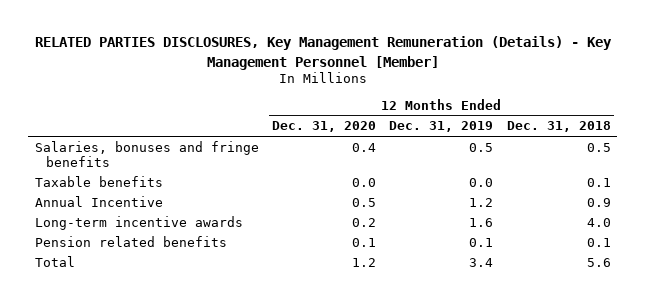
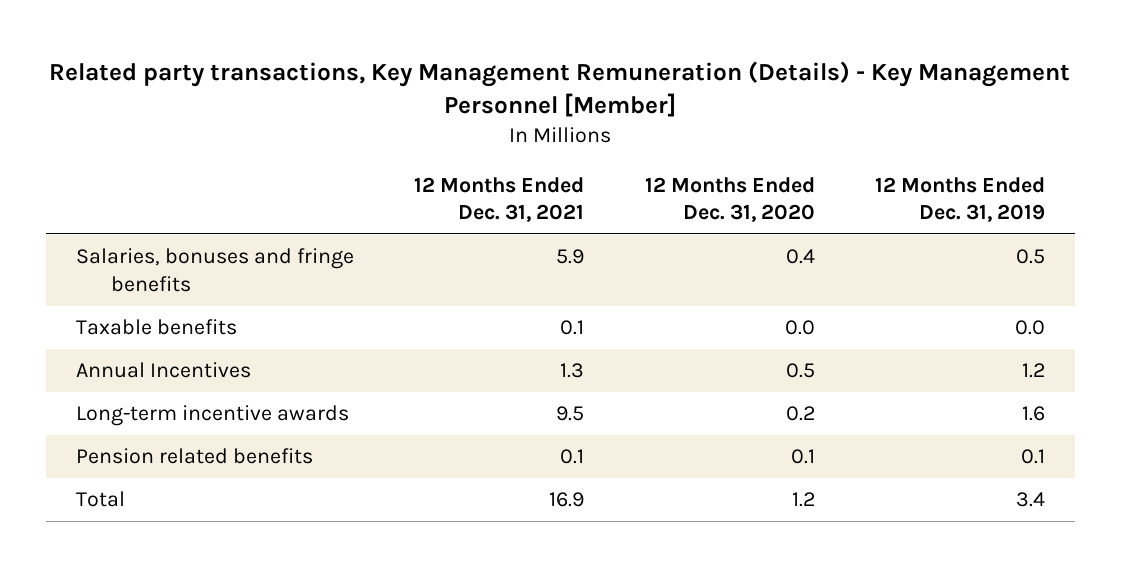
[34,36,612,70] RELATED PARTIES DISCLOSURES, Key Management Remuneration (Details) - Key Management Personnel [Member] -> [49,60,1071,117] Related party transactions, Key Management Remuneration (Details) - Key Management Personnel [Member]
[506,121,611,133] Dec. 31, 2018 -> none
none -> [414,176,585,223] 12 Months Ended Dec. 31, 2021
[34,195,163,207] Annual Incentive -> [76,362,252,379] Annual Incentives

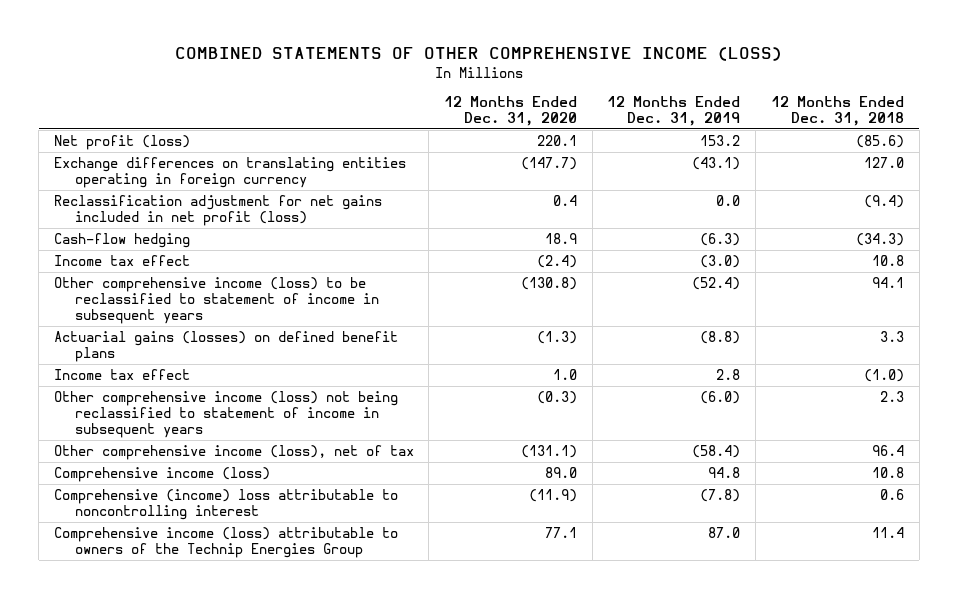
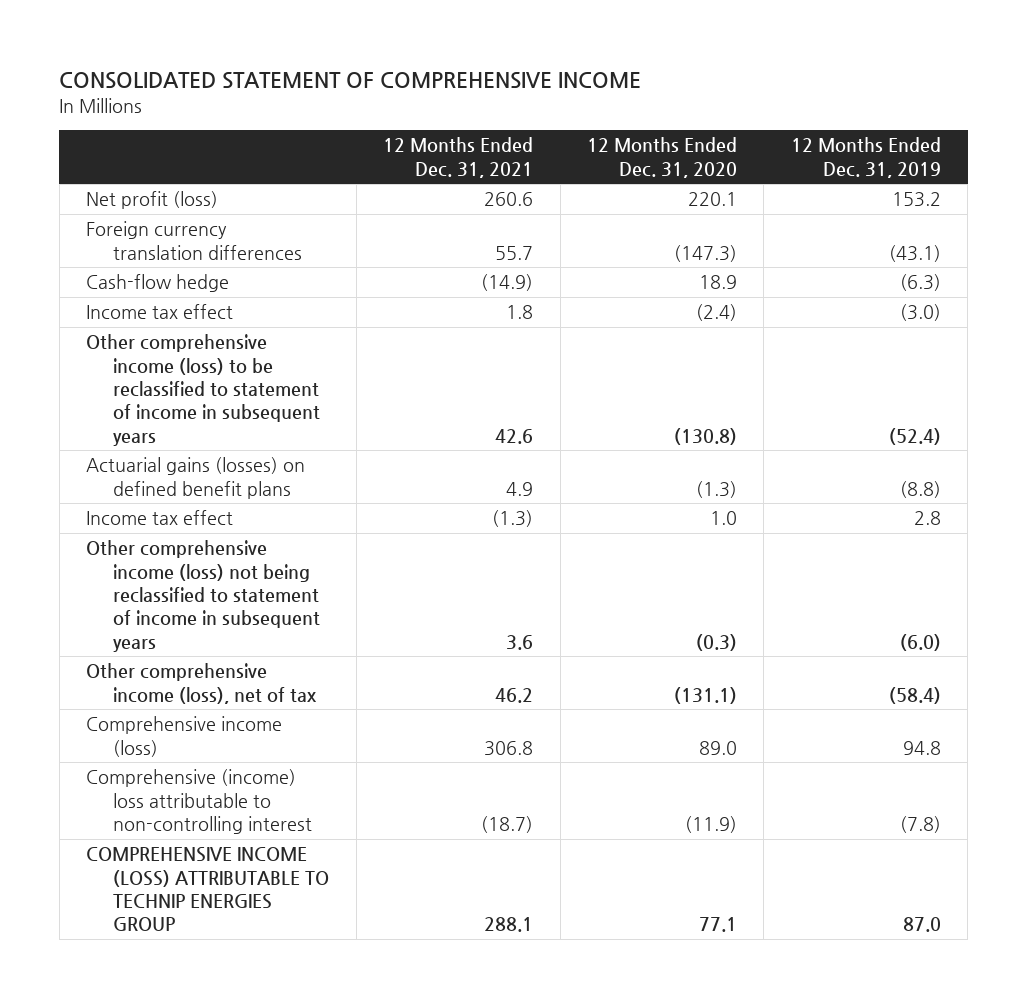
[174,47,782,62] COMBINED STATEMENTS OF OTHER COMPREHENSIVE INCOME (LOSS) -> [59,72,642,90] CONSOLIDATED STATEMENT OF COMPREHENSIVE INCOME
[770,95,904,127] 12 Months Ended Dec. 31, 2018 -> none
none -> [383,137,534,178] 12 Months Ended Dec. 31, 2021
[53,194,382,227] Reclassification adjustment for net gains included in net profit (loss) -> none
[53,156,406,189] Exchange differences on translating entities operating in foreign currency -> [85,221,303,260] Foreign currency translation differences
[521,156,578,170] (147.7) -> [674,244,738,262] (147.3)
[53,232,190,248] Cash-flow hedging -> [85,274,229,293] Cash-flow hedge
[53,488,398,521] Comprehensive (income) loss attributable to noncontrolling interest -> [85,769,313,834] Comprehensive (income) loss attributable to non-controlling interest
[53,526,398,559] Comprehensive income (loss) attributable to owners of the Technip Energies Group -> [85,847,330,932] COMPREHENSIVE INCOME (LOSS) ATTRIBUTABLE TO TECHNIP ENERGIES GROUP

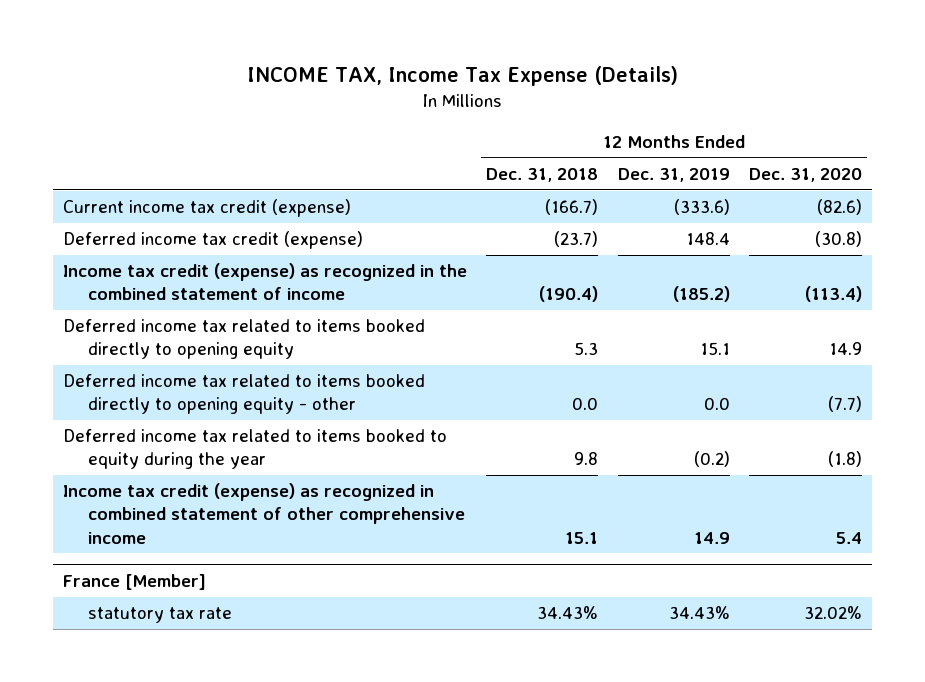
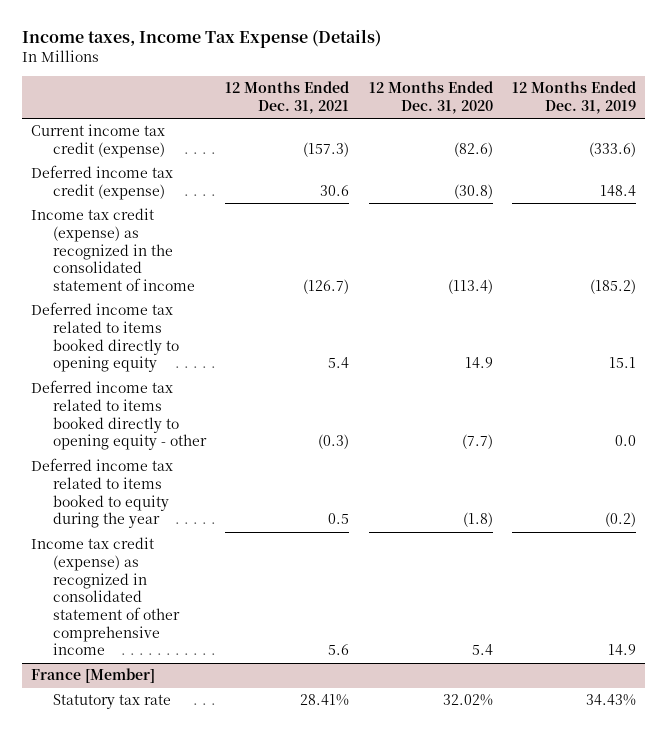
[247,65,679,86] INCOME TAX, Income Tax Expense (Details) -> [21,29,381,49] Income taxes, Income Tax Expense (Details)
[486,167,599,182] Dec. 31, 2018 -> none
none -> [225,81,350,114] 12 Months Ended Dec. 31, 2021
[62,263,467,301] Income tax credit (expense) as recognized in the combined statement of income -> [31,208,196,292] Income tax credit (expense) as recognized in the consolidated statement of income
[62,483,466,544] Income tax credit (expense) as recognized in combined statement of other comprehensive income -> [31,537,181,656] Income tax credit (expense) as recognized in consolidated statement of other comprehensive income
[88,607,233,624] statutory tax rate -> [53,694,172,710] Statutory tax rate

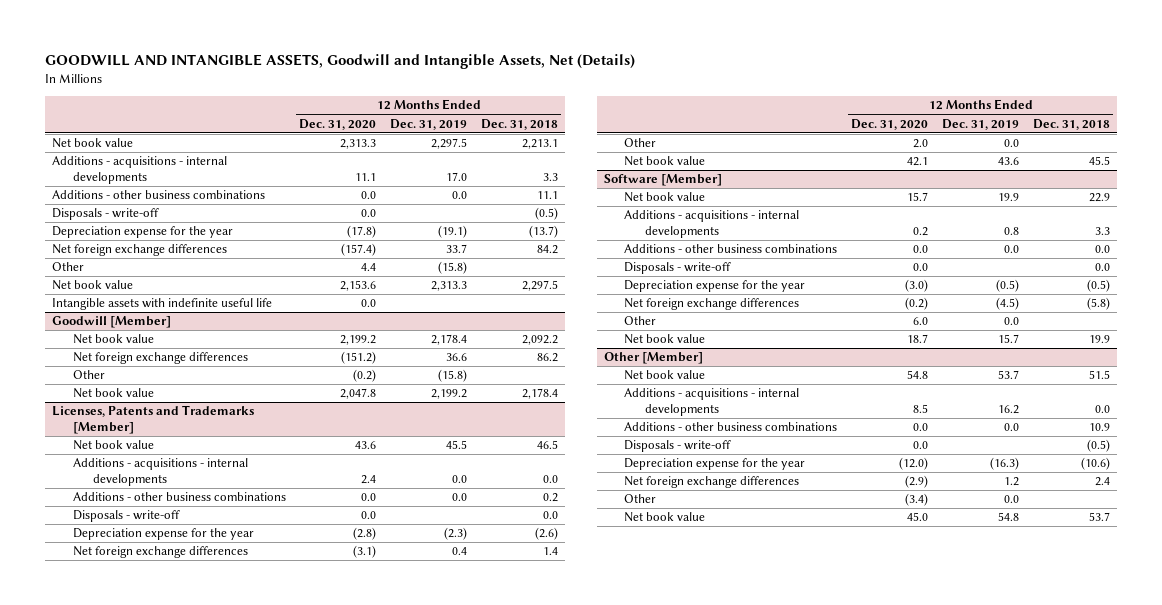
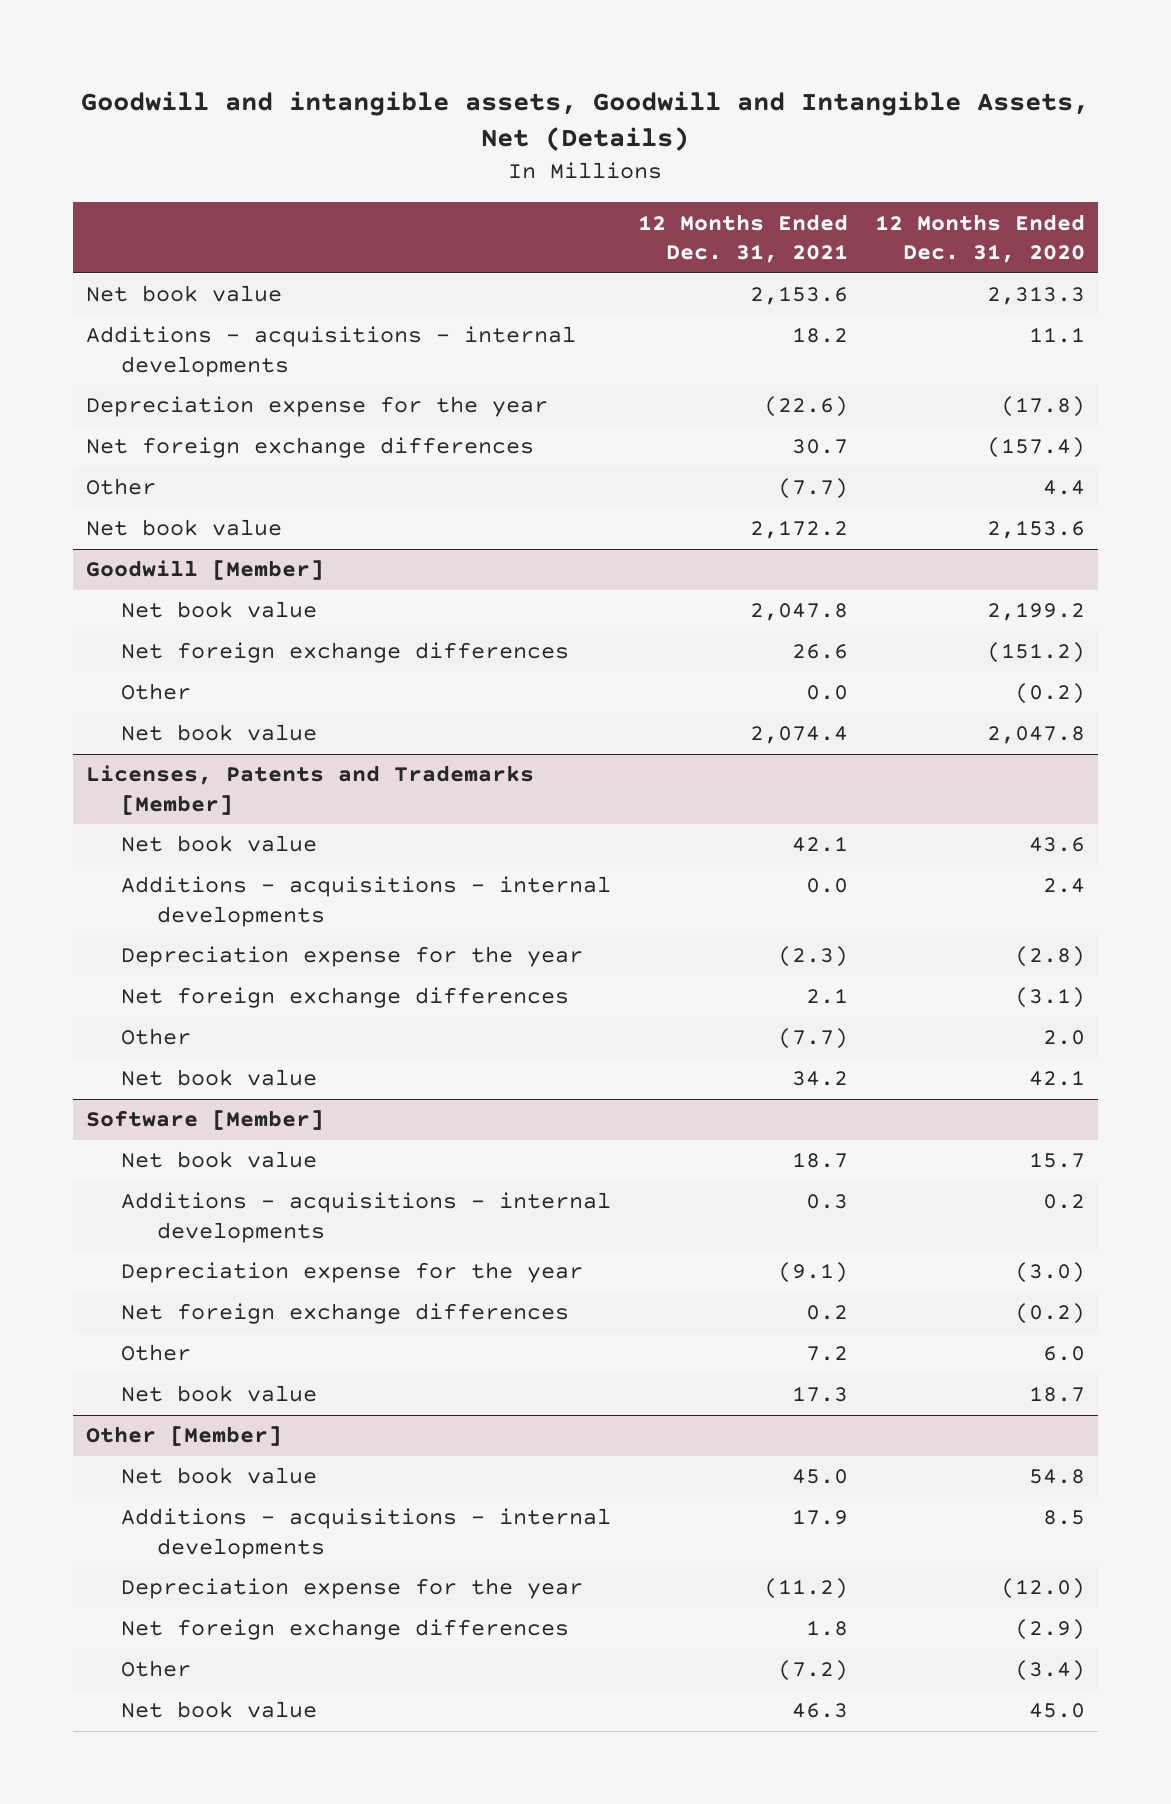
[45,54,636,70] GOODWILL AND INTANGIBLE ASSETS, Goodwill and Intangible Assets, Net (Details) -> [81,90,1090,152] Goodwill and intangible assets, Goodwill and Intangible Assets, Net (Details)
[390,118,468,130] Dec. 31, 2019 -> none
[480,118,558,130] Dec. 31, 2018 -> none
none -> [638,213,849,264] 12 Months Ended Dec. 31, 2021
[52,190,266,200] Additions - other business combinations -> none
[52,208,160,221] Disposals - write-off -> none
[52,298,273,311] Intangible assets with indefinite useful life -> none
[72,492,286,502] Additions - other business combinations -> none
[72,510,180,523] Disposals - write-off -> none
[624,244,838,254] Additions - other business combinations -> none
[624,262,732,275] Disposals - write-off -> none
[624,422,838,432] Additions - other business combinations -> none
[624,440,732,453] Disposals - write-off -> none

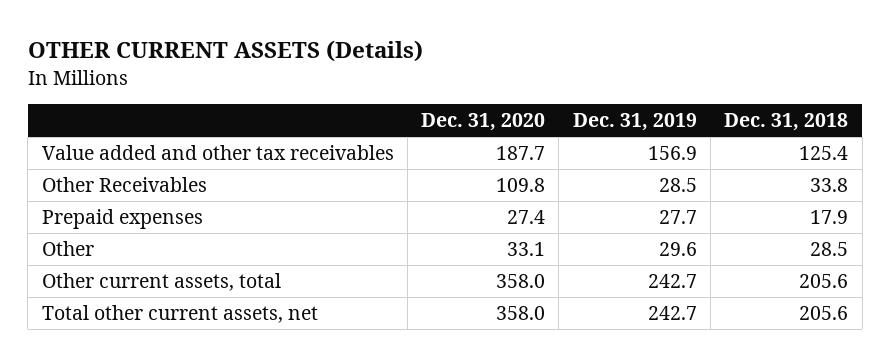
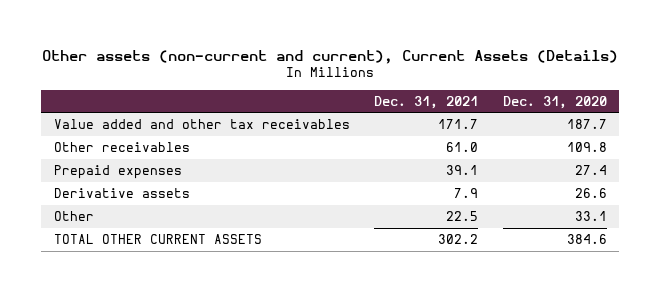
[27,40,423,63] OTHER CURRENT ASSETS (Details) -> [42,49,619,64] Other assets (non-current and current), Current Assets (Details)
[572,113,697,132] Dec. 31, 2019 -> none
[724,113,849,132] Dec. 31, 2018 -> none
none -> [374,95,479,109] Dec. 31, 2021
[41,177,207,193] Other Receivables -> [53,142,190,153] Other receivables
none -> [53,188,190,199] Derivative assets
[41,305,318,324] Total other current assets, net -> none
[41,273,281,292] Other current assets, total -> [53,234,262,245] TOTAL OTHER CURRENT ASSETS
[496,274,546,289] 358.0 -> [567,234,608,245] 384.6

